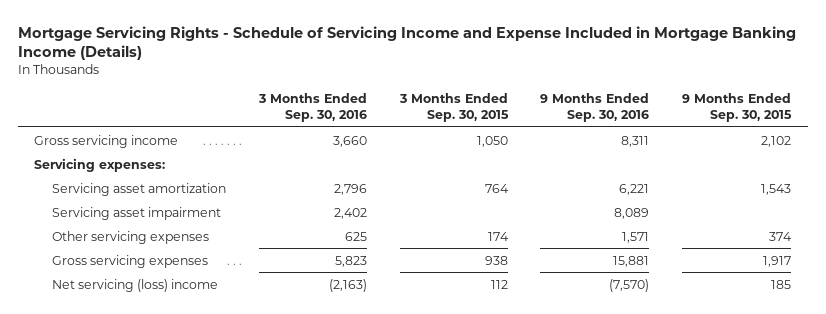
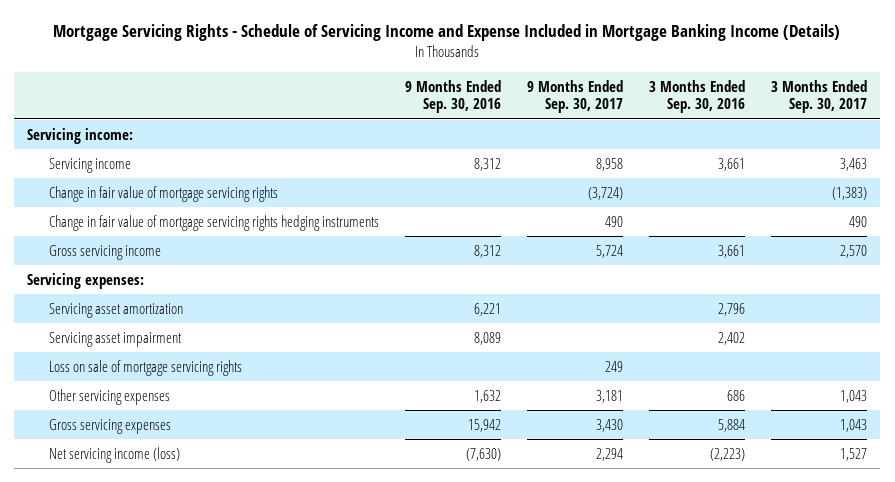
[398,93,509,123] 3 Months Ended Sep. 30, 2015 -> none
[682,93,793,123] 9 Months Ended Sep. 30, 2015 -> none
none -> [527,79,624,114] 9 Months Ended Sep. 30, 2017
none -> [771,79,868,114] 3 Months Ended Sep. 30, 2017
none -> [27,127,134,144] Servicing income:
none -> [48,157,131,173] Servicing income
none -> [48,185,278,202] Change in fair value of mortgage servicing rights
none -> [48,214,379,231] Change in fair value of mortgage servicing rights hedging instruments
[332,135,367,147] 3,660 -> [718,244,746,258] 3,661
[621,135,650,147] 8,311 -> [473,244,501,258] 8,312
none -> [48,359,242,376] Loss on sale of mortgage servicing rights
[344,231,367,241] 625 -> [727,389,746,401] 686
[622,231,650,243] 1,571 -> [473,389,501,403] 1,632
[334,255,367,267] 5,823 -> [718,418,746,432] 5,884
[613,255,650,267] 15,881 -> [467,418,501,432] 15,942
[51,278,218,292] Net servicing (loss) income -> [48,446,180,463] Net servicing income (loss)
[328,278,367,292] (2,163) -> [710,447,746,461] (2,223)
[609,278,650,292] (7,570) -> [465,447,501,461] (7,630)

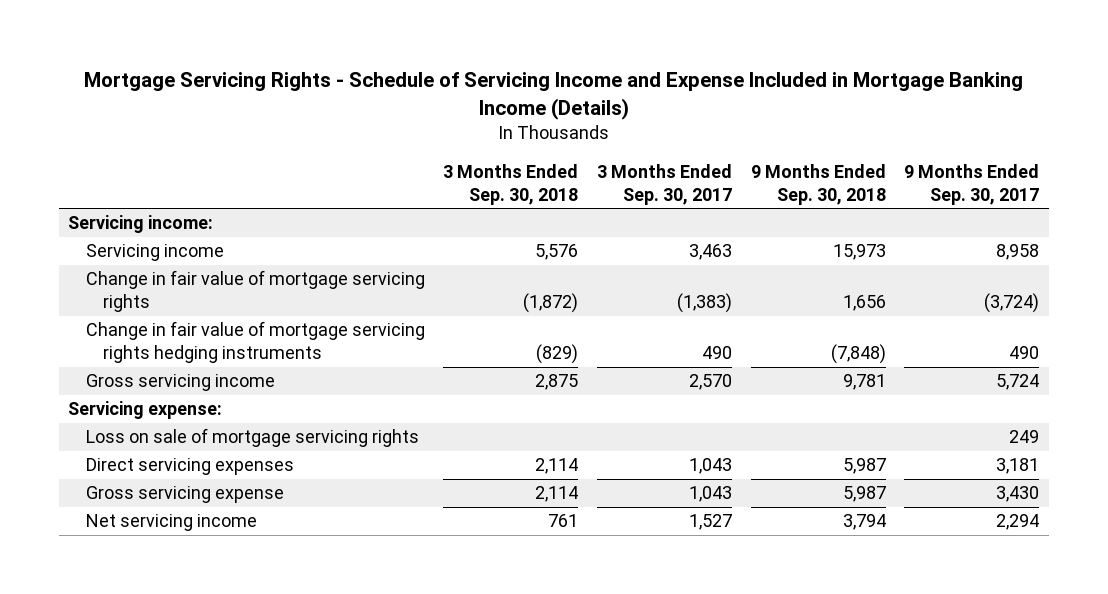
[404,79,501,114] 9 Months Ended Sep. 30, 2016 -> none
[649,79,746,114] 3 Months Ended Sep. 30, 2016 -> none
none -> [443,163,579,205] 3 Months Ended Sep. 30, 2018
none -> [750,163,886,205] 9 Months Ended Sep. 30, 2018
[48,302,183,318] Servicing asset amortization -> none
[48,331,182,347] Servicing asset impairment -> none
[27,272,145,289] Servicing expenses: -> [68,401,223,420] Servicing expense:
[48,388,170,405] Other servicing expenses -> [85,458,294,476] Direct servicing expenses
[48,418,171,434] Gross servicing expenses -> [85,486,284,504] Gross servicing expense
[48,446,180,463] Net servicing income (loss) -> [85,514,257,532] Net servicing income

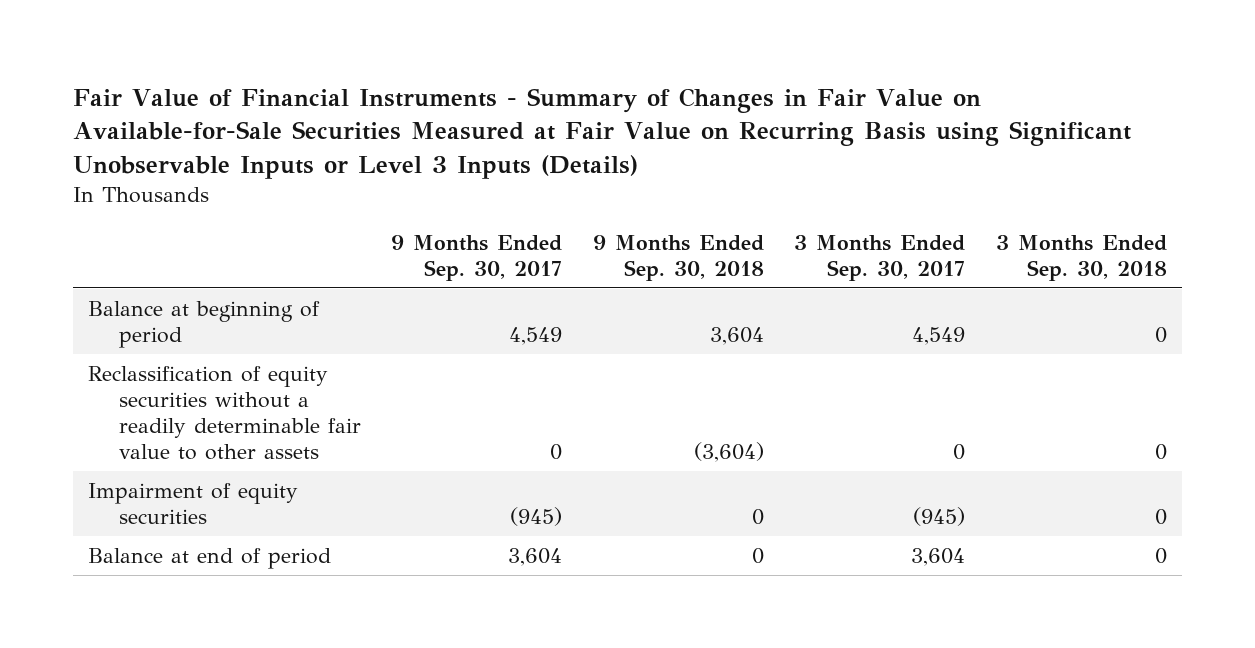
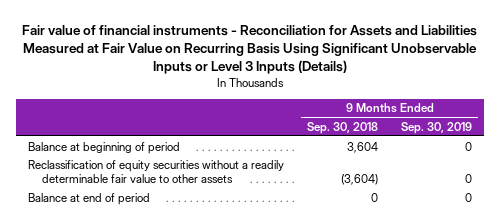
[72,88,1131,179] Fair Value of Financial Instruments - Summary of Changes in Fair Value on Available-for-Sale Securities Measured at Fair Value on Recurring Basis using Significant Unobservable Inputs or Level 3 Inputs (Details) -> [22,24,478,75] Fair value of financial instruments - Reconciliation for Assets and Liabilities Measured at Fair Value on Recurring Basis Using Significant Unobservable Inputs or Level 3 Inputs (Details)
[391,234,563,281] 9 Months Ended Sep. 30, 2017 -> none
[794,234,966,281] 3 Months Ended Sep. 30, 2017 -> none
[995,234,1167,281] 3 Months Ended Sep. 30, 2018 -> none
none -> [401,121,473,134] Sep. 30, 2019
[88,482,299,524] Impairment of equity securities -> none

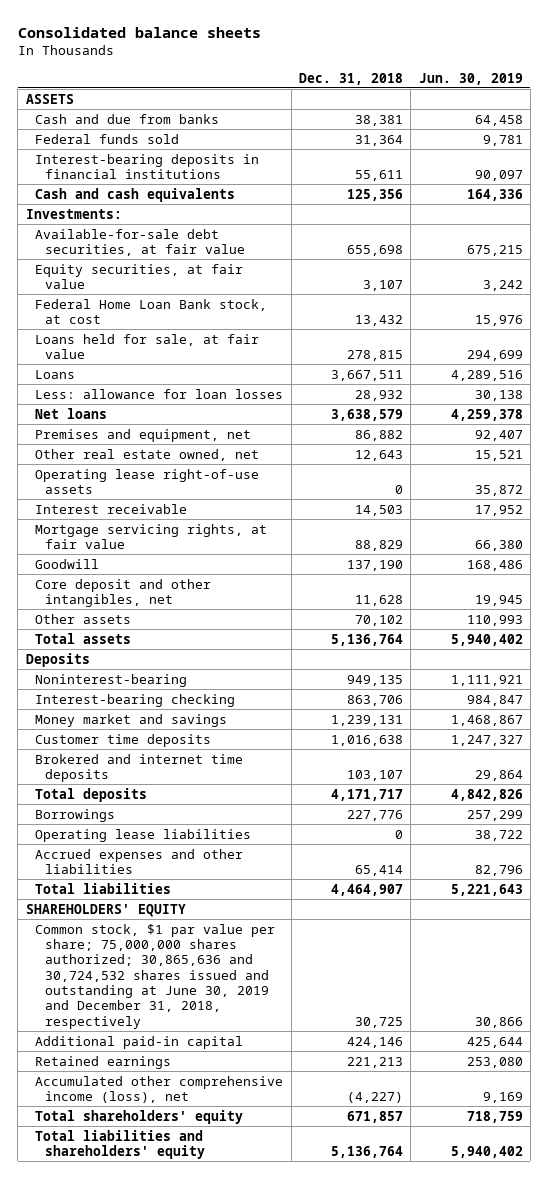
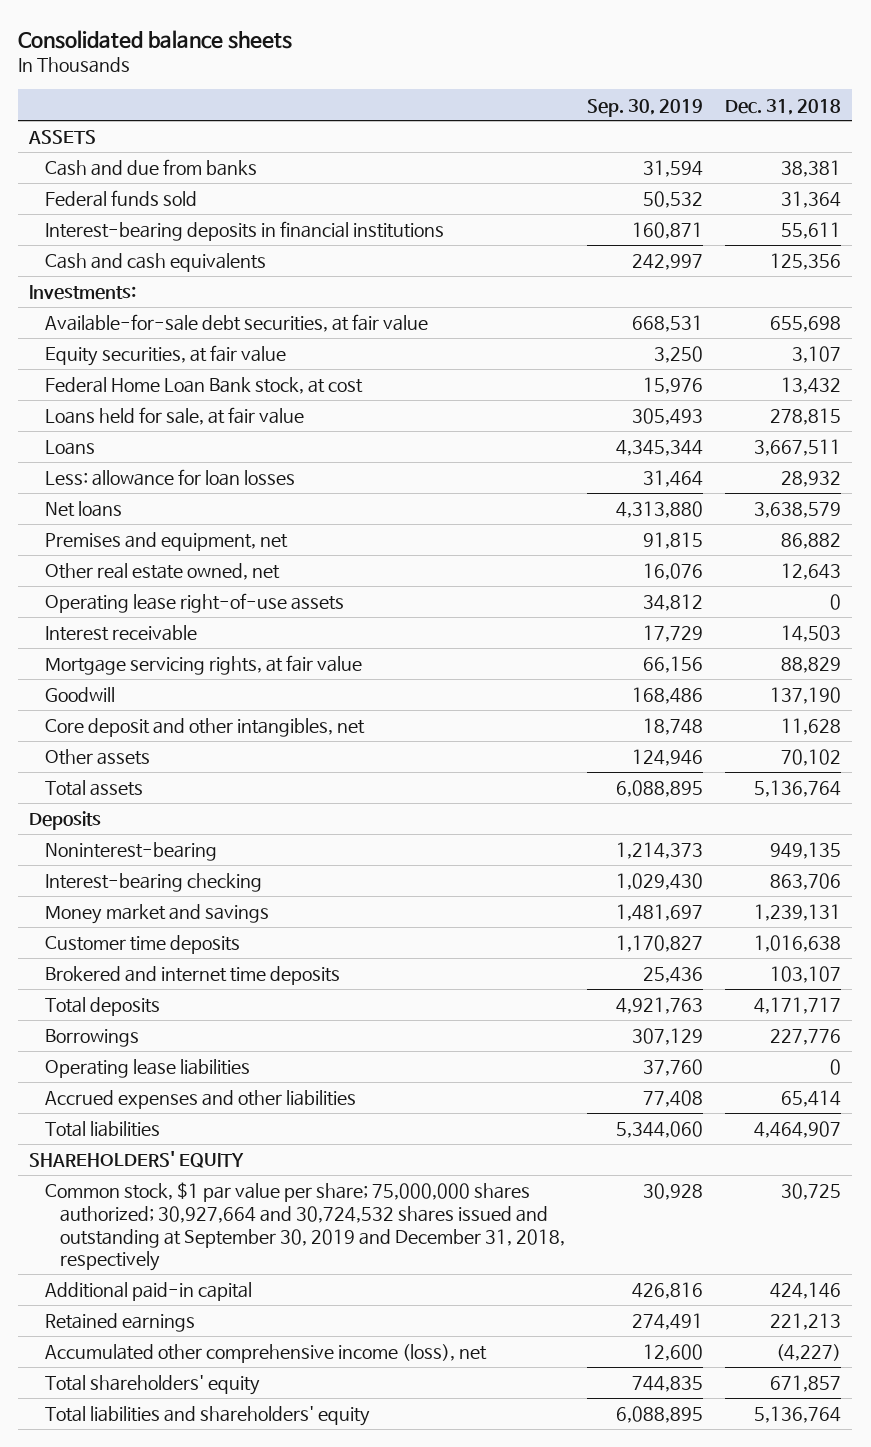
[418,72,523,85] Jun. 30, 2019 -> none
none -> [587,98,704,117] Sep. 30, 2019
[35,923,276,1029] Common stock, $1 par value per share; 75,000,000 shares authorized; 30,865,636 and 30,724,532 shares issued and outstanding at June 30, 2019 and December 31, 2018, respectively -> [44,1182,566,1272] Common stock, $1 par value per share; 75,000,000 shares authorized; 30,927,664 and 30,724,532 shares issued and outstanding at September 30, 2019 and December 31, 2018, respectively

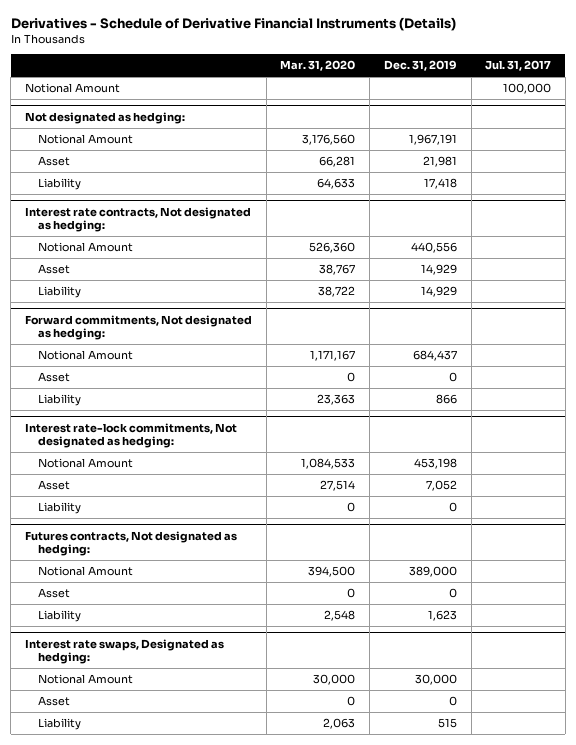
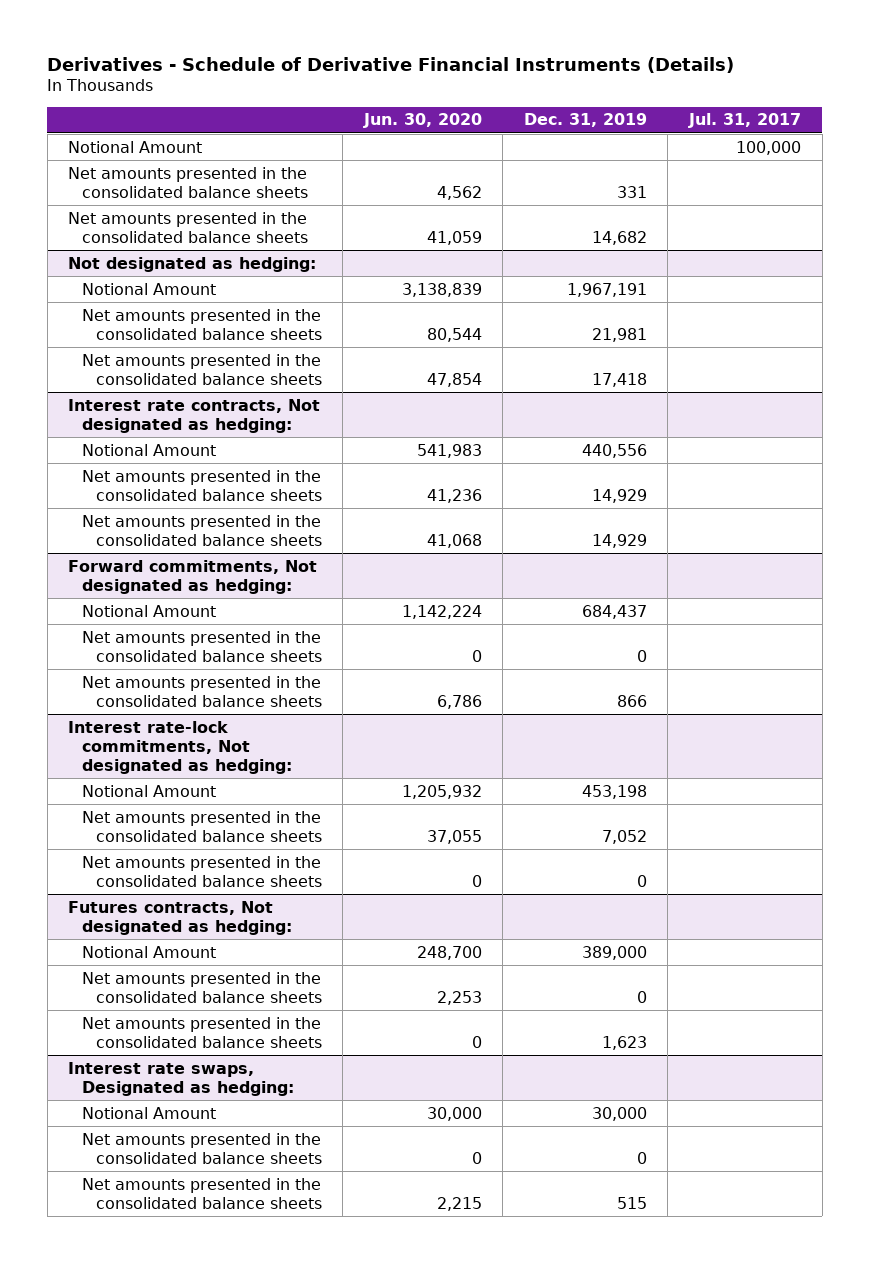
[280,60,356,72] Mar. 31, 2020 -> none
none -> [362,113,482,129] Jun. 30, 2020
none -> [68,166,308,198] Net amounts presented in the consolidated balance sheets
none -> [68,211,308,243] Net amounts presented in the consolidated balance sheets
[37,155,70,166] Asset -> [81,308,322,340] Net amounts presented in the consolidated balance sheets
[37,177,81,190] Liability -> [81,353,322,385] Net amounts presented in the consolidated balance sheets
[37,263,70,274] Asset -> [81,469,322,501] Net amounts presented in the consolidated balance sheets
[37,285,81,298] Liability -> [81,514,322,546] Net amounts presented in the consolidated balance sheets
[37,371,70,382] Asset -> [81,630,322,662] Net amounts presented in the consolidated balance sheets
[37,393,81,406] Liability -> [81,675,322,707] Net amounts presented in the consolidated balance sheets
[37,479,70,490] Asset -> [81,810,322,842] Net amounts presented in the consolidated balance sheets
[37,501,81,514] Liability -> [81,855,322,887] Net amounts presented in the consolidated balance sheets
[37,587,70,598] Asset -> [81,971,322,1003] Net amounts presented in the consolidated balance sheets
[37,609,81,622] Liability -> [81,1016,322,1048] Net amounts presented in the consolidated balance sheets
[37,695,70,706] Asset -> [81,1132,322,1164] Net amounts presented in the consolidated balance sheets
[37,717,81,730] Liability -> [81,1177,322,1209] Net amounts presented in the consolidated balance sheets

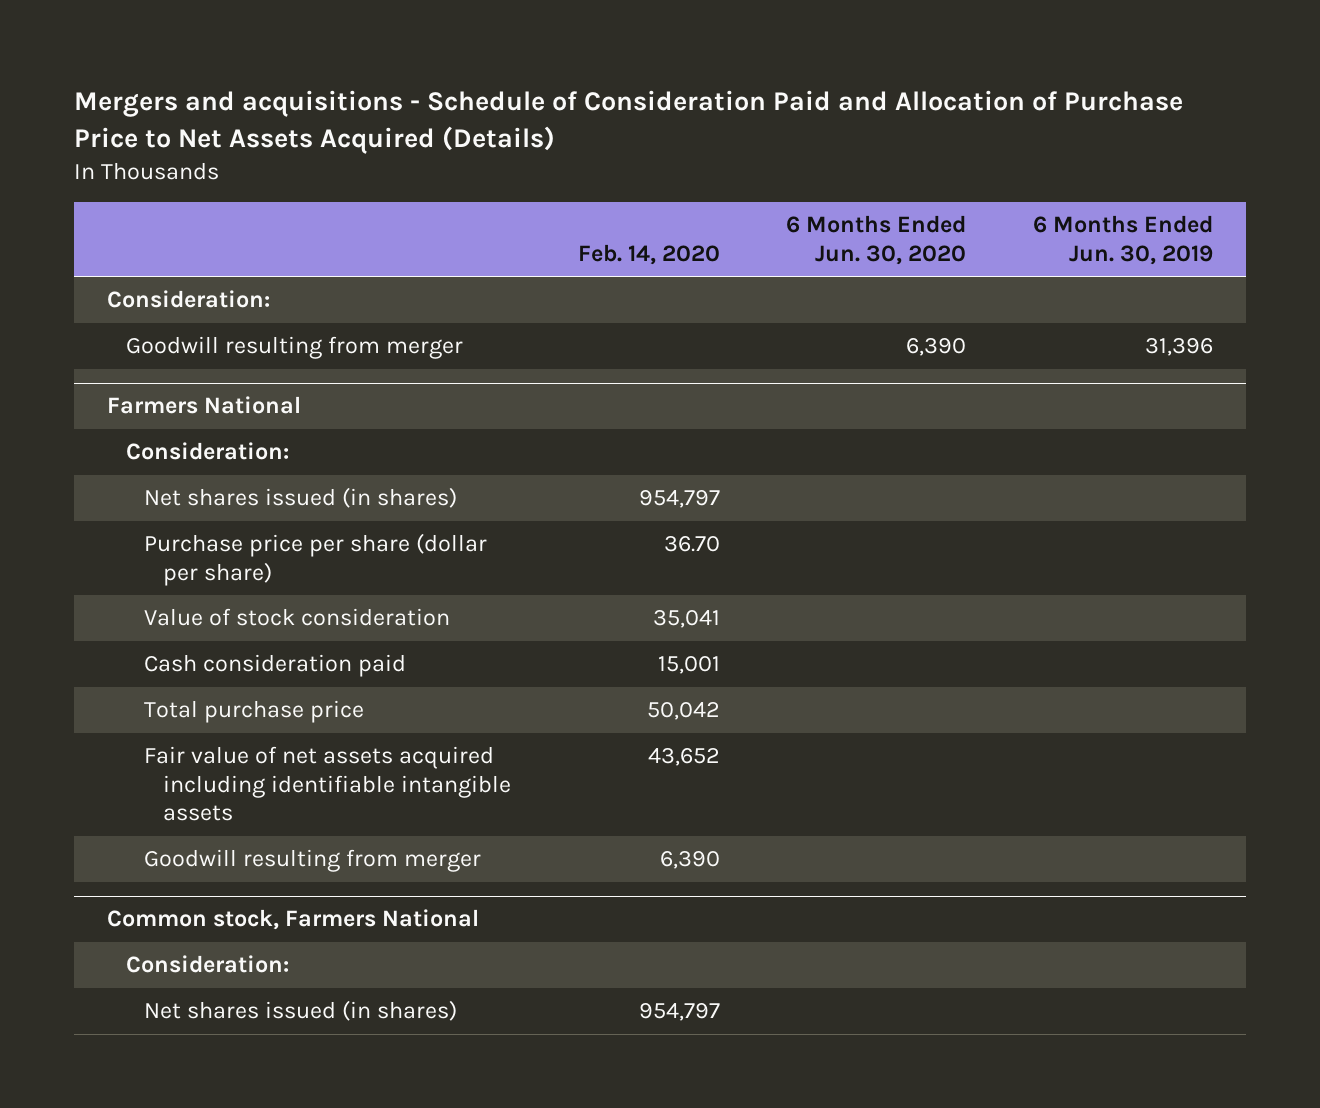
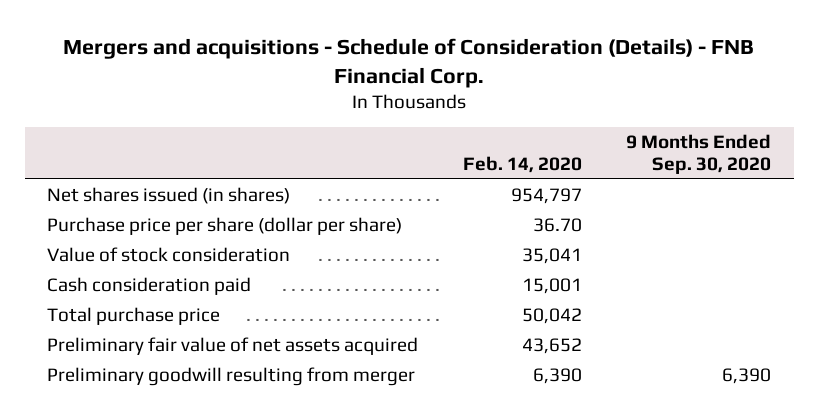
[74,90,1184,154] Mergers and acquisitions - Schedule of Consideration Paid and Allocation of Purchase Price to Net Assets Acquired (Details) -> [63,37,755,88] Mergers and acquisitions - Schedule of Consideration (Details) - FNB Financial Corp.
[786,215,967,265] 6 Months Ended Jun. 30, 2020 -> none
[1032,215,1213,265] 6 Months Ended Jun. 30, 2019 -> none
none -> [626,133,772,175] 9 Months Ended Sep. 30, 2020
[107,290,271,309] Consideration: -> none
[125,336,463,360] Goodwill resulting from merger -> none
[107,396,302,415] Farmers National -> none
[125,442,289,461] Consideration: -> none
[107,909,480,931] Common stock, Farmers National -> none
[125,955,289,974] Consideration: -> none
[144,1000,458,1022] Net shares issued (in shares) -> none
[144,746,512,822] Fair value of net assets acquired including identifiable intangible assets -> [47,336,419,355] Preliminary fair value of net assets acquired
[144,849,482,873] Goodwill resulting from merger -> [47,366,416,386] Preliminary goodwill resulting from merger

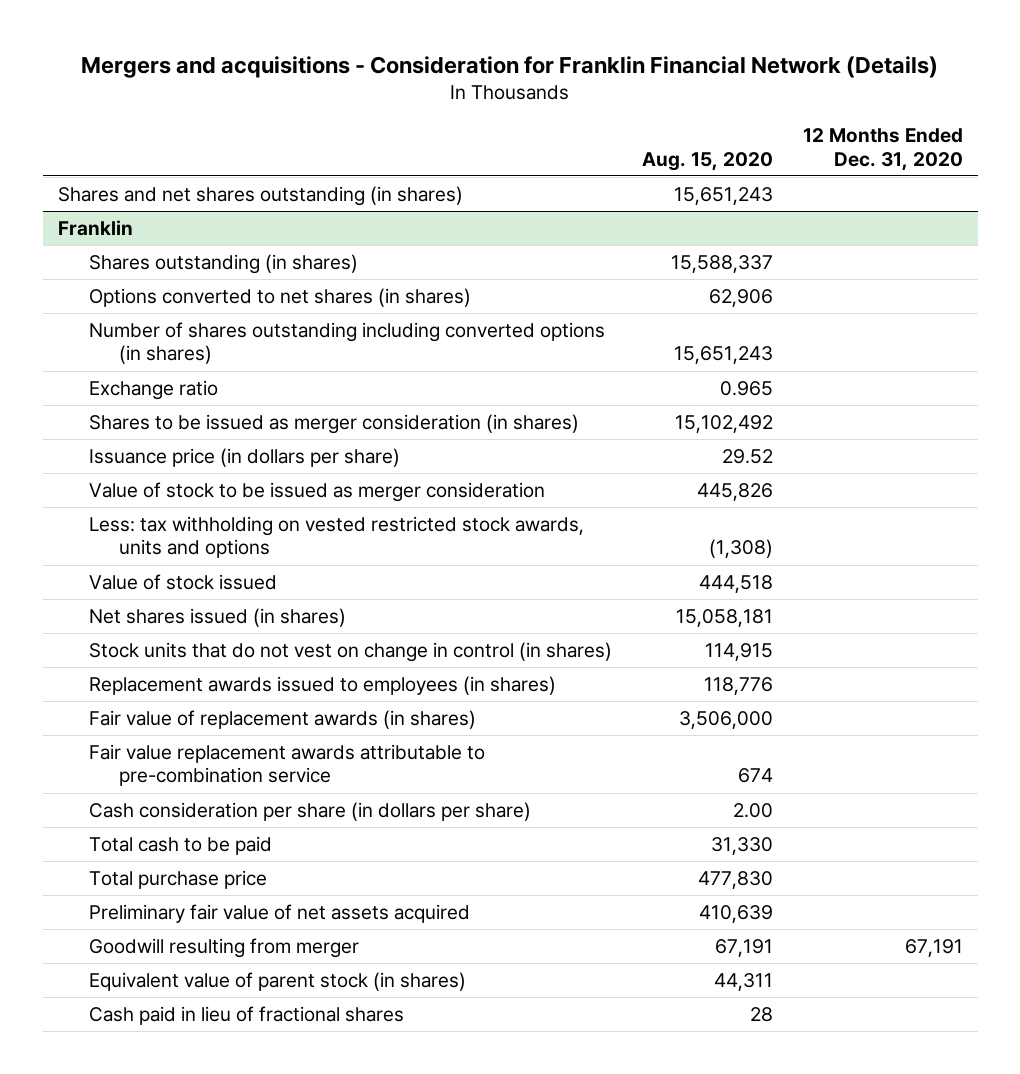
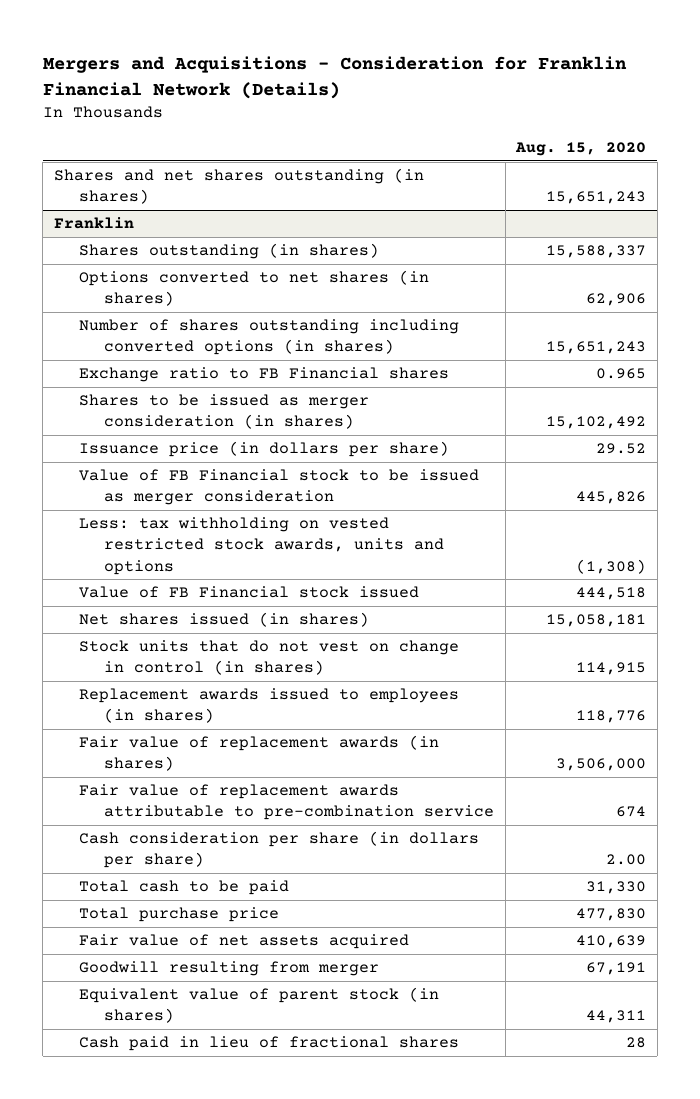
[81,55,939,78] Mergers and acquisitions - Consideration for Franklin Financial Network (Details) -> [42,55,627,99] Mergers and Acquisitions - Consideration for Franklin Financial Network (Details)
[802,128,963,171] 12 Months Ended Dec. 31, 2020 -> none
[88,379,218,400] Exchange ratio -> [78,367,449,383] Exchange ratio to FB Financial shares
[88,481,545,502] Value of stock to be issued as merger consideration -> [78,469,479,506] Value of FB Financial stock to be issued as merger consideration
[88,573,277,590] Value of stock issued -> [78,586,419,599] Value of FB Financial stock issued
[88,743,485,787] Fair value replacement awards attributable to pre-combination service -> [78,784,495,821] Fair value of replacement awards attributable to pre-combination service
[88,903,470,923] Preliminary fair value of net assets acquired -> [78,934,409,950] Fair value of net assets acquired

